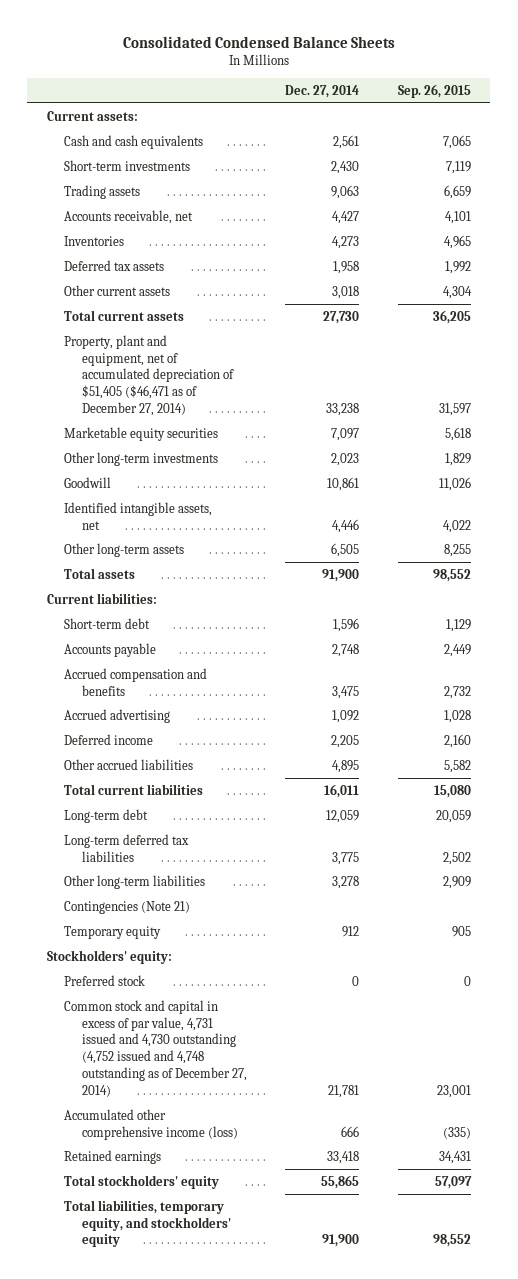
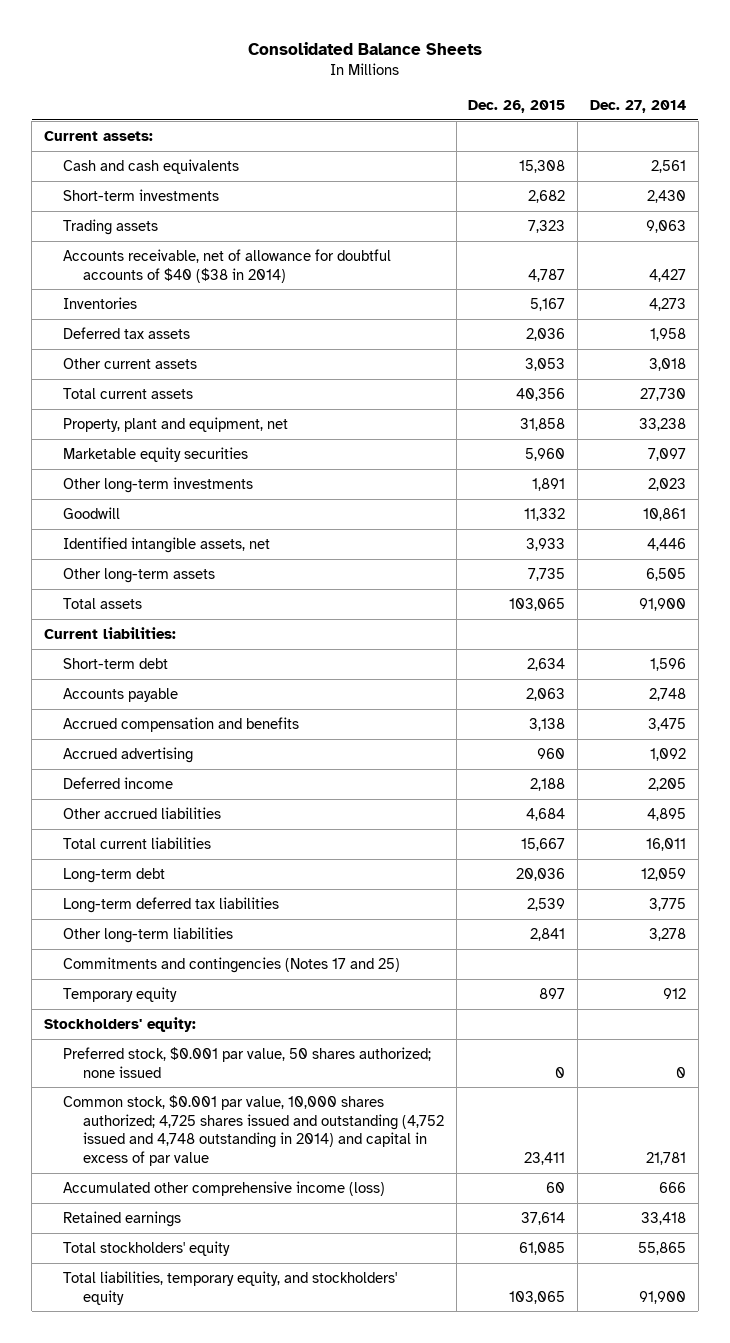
[122,35,395,48] Consolidated Condensed Balance Sheets -> [248,41,483,55] Consolidated Balance Sheets
[397,84,471,99] Sep. 26, 2015 -> none
none -> [468,99,566,113] Dec. 26, 2015
[64,209,194,224] Accounts receivable, net -> [63,248,392,283] Accounts receivable, net of allowance for doubtful accounts of $40 ($38 in 2014)
[64,334,234,416] Property, plant and equipment, net of accumulated depreciation of $51,405 ($46,471 as of December 27, 2014) -> [63,416,289,432] Property, plant and equipment, net
[64,900,191,914] Contingencies (Note 21) -> [63,956,401,973] Commitments and contingencies (Notes 17 and 25)
[64,974,146,986] Preferred stock -> [63,1046,432,1078] Preferred stock, $0.001 par value, 50 shares authorized; none issued
[64,999,247,1097] Common stock and capital in excess of par value, 4,731 issued and 4,730 outstanding (4,752 issued and 4,748 outstanding as of December 27, 2014) -> [63,1094,444,1166] Common stock, $0.001 par value, 10,000 shares authorized; 4,725 shares issued and outstanding (4,752 issued and 4,748 outstanding in 2014) and capital in excess of par value

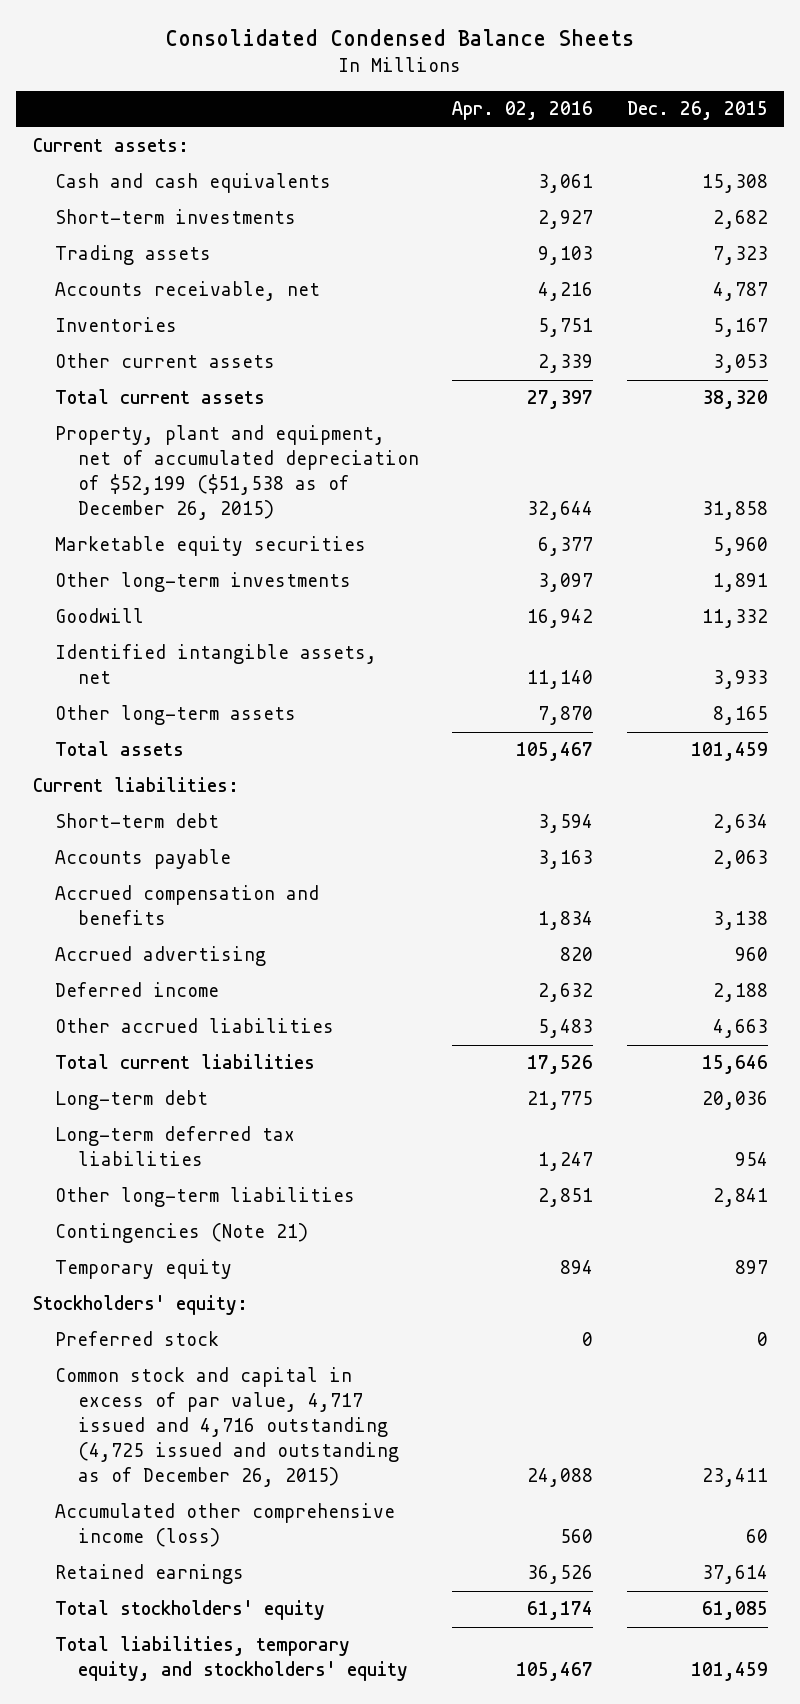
[248,41,483,55] Consolidated Balance Sheets -> [165,28,635,46] Consolidated Condensed Balance Sheets
[590,99,687,113] Dec. 27, 2014 -> none
none -> [452,101,594,121] Apr. 02, 2016
[63,248,392,283] Accounts receivable, net of allowance for doubtful accounts of $40 ($38 in 2014) -> [55,281,321,302] Accounts receivable, net
[63,326,191,339] Deferred tax assets -> none
[516,387,566,401] 40,356 -> [701,390,768,410] 38,320
[63,416,289,432] Property, plant and equipment, net -> [55,425,419,521] Property, plant and equipment, net of accumulated depreciation of $52,199 ($51,538 as of December 26, 2015)
[528,567,566,581] 7,735 -> [712,706,768,726] 8,165
[509,597,566,611] 103,065 -> [690,742,768,762] 101,459
[526,807,566,821] 4,684 -> [712,1019,768,1039] 4,663
[521,837,566,851] 15,667 -> [701,1055,768,1075] 15,646
[527,897,566,911] 2,539 -> [734,1152,768,1167] 954
[63,956,401,973] Commitments and contingencies (Notes 17 and 25) -> [55,1223,309,1244] Contingencies (Note 21)
[63,1046,432,1078] Preferred stock, $0.001 par value, 50 shares authorized; none issued -> [55,1331,220,1347] Preferred stock
[63,1094,444,1166] Common stock, $0.001 par value, 10,000 shares authorized; 4,725 shares issued and outstanding (4,752 issued and 4,748 outstanding in 2014) and capital in excess of par value -> [55,1367,399,1488] Common stock and capital in excess of par value, 4,717 issued and 4,716 outstanding (4,725 issued and outstanding as of December 26, 2015)
[509,1290,566,1304] 103,065 -> [690,1662,768,1682] 101,459

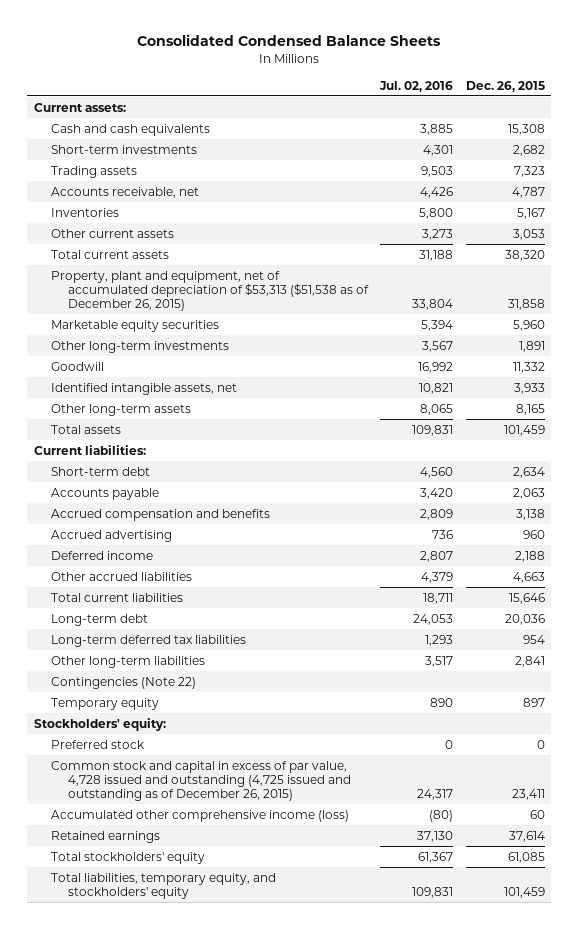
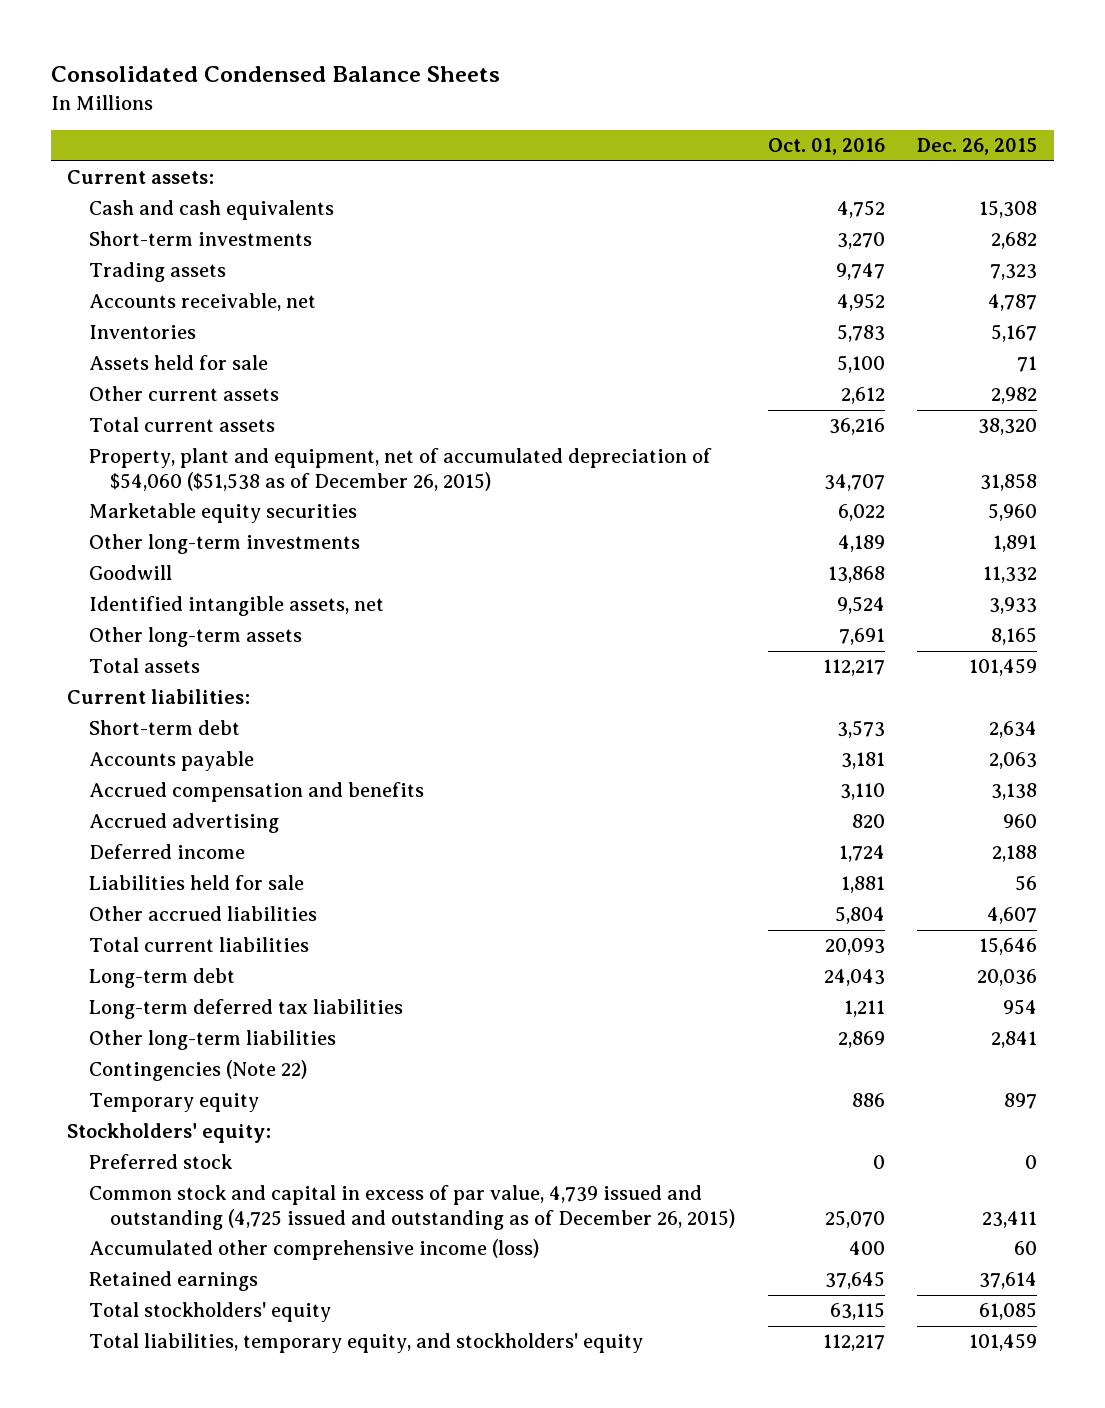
[379,80,454,92] Jul. 02, 2016 -> none
none -> [767,138,885,156] Oct. 01, 2016
none -> [88,355,268,371] Assets held for sale
[512,228,545,240] 3,053 -> [991,387,1038,405] 2,982
[50,270,369,312] Property, plant and equipment, net of accumulated depreciation of $53,313 ($51,538 as of December 26, 2015) -> [88,448,712,491] Property, plant and equipment, net of accumulated depreciation of $54,060 ($51,538 as of December 26, 2015)
none -> [88,875,304,891] Liabilities held for sale
[512,571,545,583] 4,663 -> [987,907,1038,925] 4,607
[50,760,351,802] Common stock and capital in excess of par value, 4,728 issued and outstanding (4,725 issued and outstanding as of December 26, 2015) -> [88,1185,735,1230] Common stock and capital in excess of par value, 4,739 issued and outstanding (4,725 issued and outstanding as of December 26, 2015)

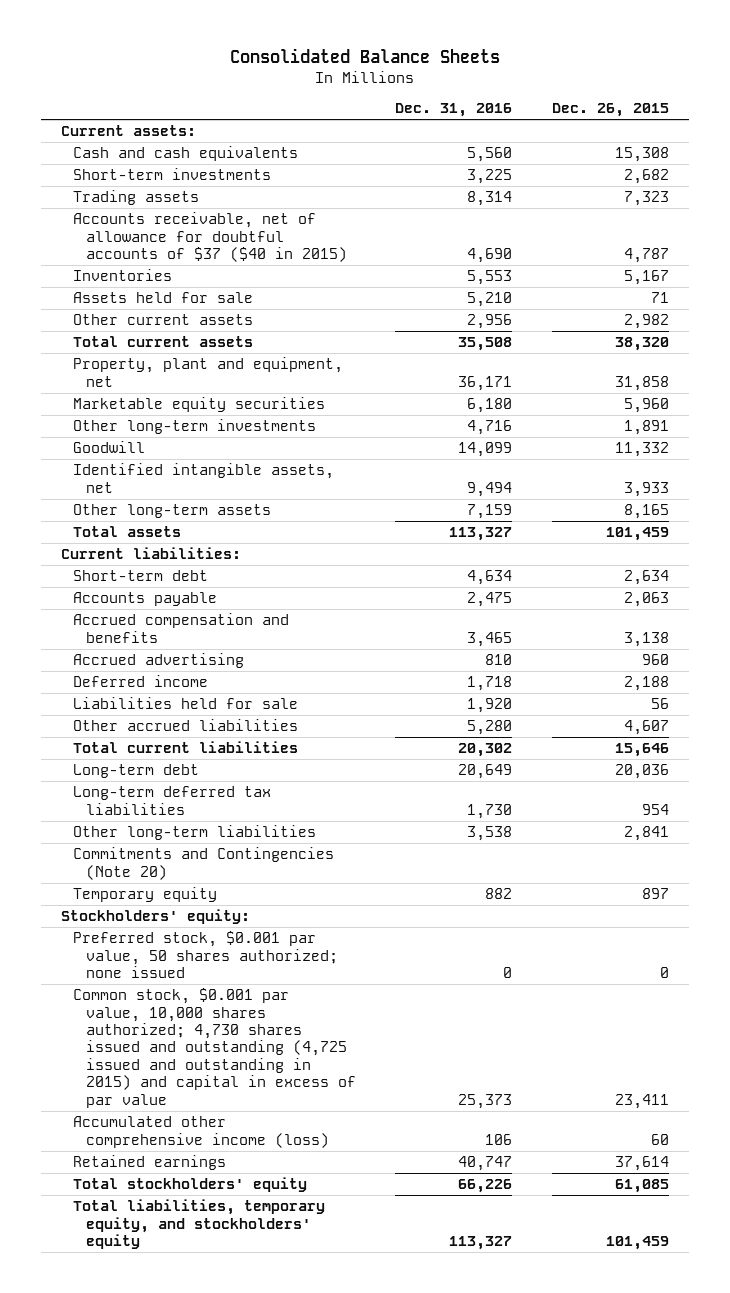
[51,66,501,83] Consolidated Condensed Balance Sheets -> [229,48,500,64] Consolidated Balance Sheets
[767,138,885,156] Oct. 01, 2016 -> none
none -> [395,103,513,118] Dec. 31, 2016
[88,293,316,312] Accounts receivable, net -> [73,212,347,262] Accounts receivable, net of allowance for doubtful accounts of $37 ($40 in 2015)
[88,448,712,491] Property, plant and equipment, net of accumulated depreciation of $54,060 ($51,538 as of December 26, 2015) -> [73,357,344,387] Property, plant and equipment, net
[88,1060,307,1082] Contingencies (Note 22) -> [73,847,335,880] Commitments and Contingencies (Note 20)
[88,1154,233,1170] Preferred stock -> [73,931,338,978] Preferred stock, $0.001 par value, 50 shares authorized; none issued
[88,1185,735,1230] Common stock and capital in excess of par value, 4,739 issued and outstanding (4,725 issued and outstanding as of December 26, 2015) -> [73,988,356,1108] Common stock, $0.001 par value, 10,000 shares authorized; 4,730 shares issued and outstanding (4,725 issued and outstanding in 2015) and capital in excess of par value

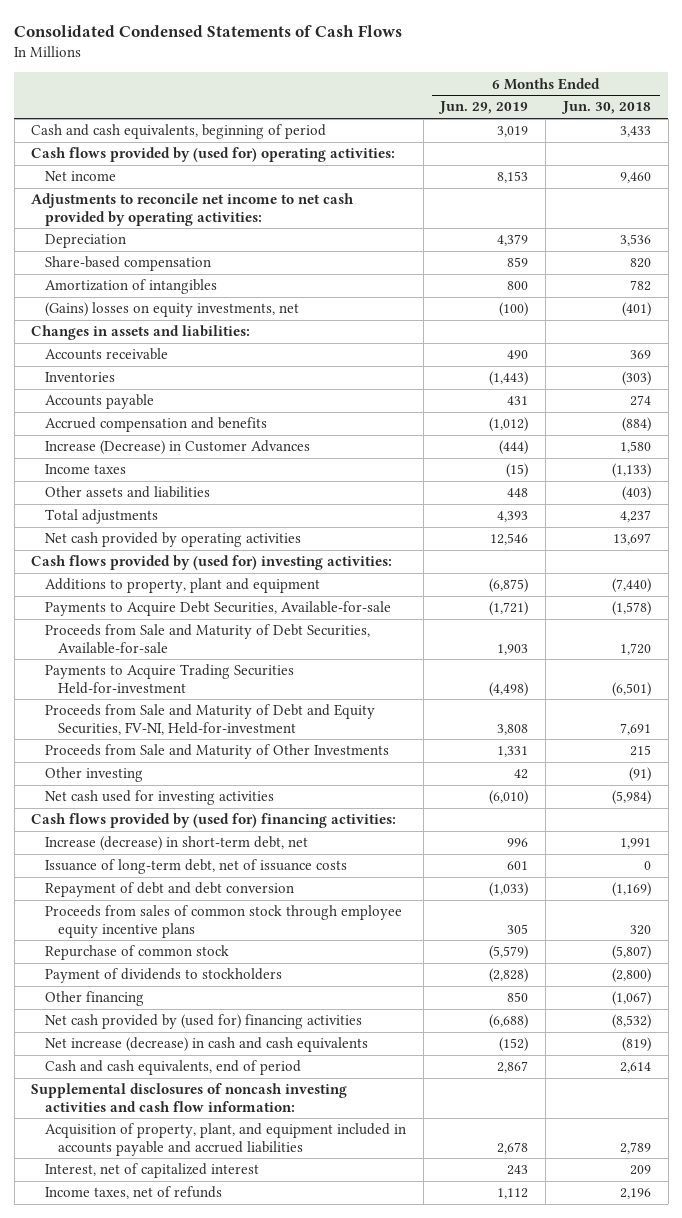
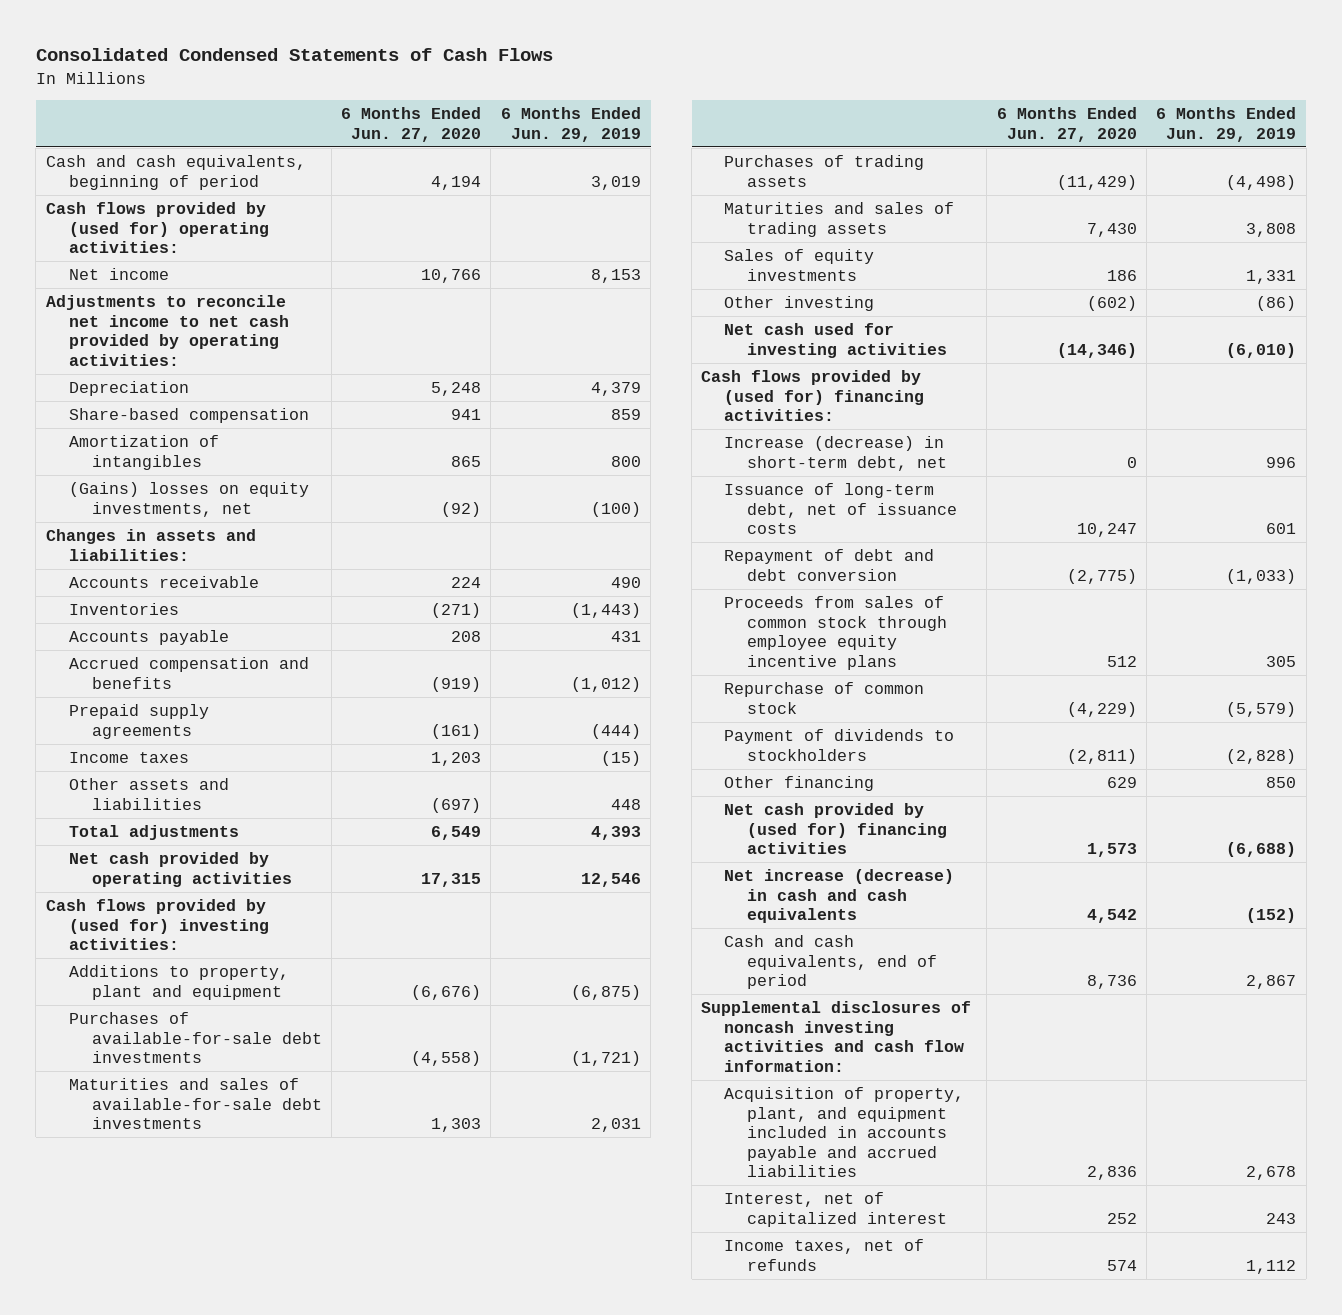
[560,101,651,115] Jun. 30, 2018 -> none
none -> [341,107,482,142] 6 Months Ended Jun. 27, 2020
[44,440,310,456] Increase (Decrease) in Customer Advances -> [68,703,209,739] Prepaid supply agreements
[44,601,391,617] Payments to Acquire Debt Securities, Available-for-sale -> [68,1011,322,1064] Purchases of available-for-sale debt investments
[44,624,370,654] Proceeds from Sale and Maturity of Debt Securities, Available-for-sale -> [68,1077,322,1130] Maturities and sales of available-for-sale debt investments
[497,643,529,655] 1,903 -> [590,1118,641,1133] 2,031
[44,664,294,694] Payments to Acquire Trading Securities Held-for-investment -> [724,154,925,187] Purchases of trading assets
[44,704,375,735] Proceeds from Sale and Maturity of Debt and Equity Securities, FV-NI, Held-for-investment -> [724,201,955,237] Maturities and sales of trading assets
[44,744,389,760] Proceeds from Sale and Maturity of Other Investments -> [724,248,875,281] Sales of equity investments
[514,769,529,780] 42 -> [1256,295,1297,311] (86)

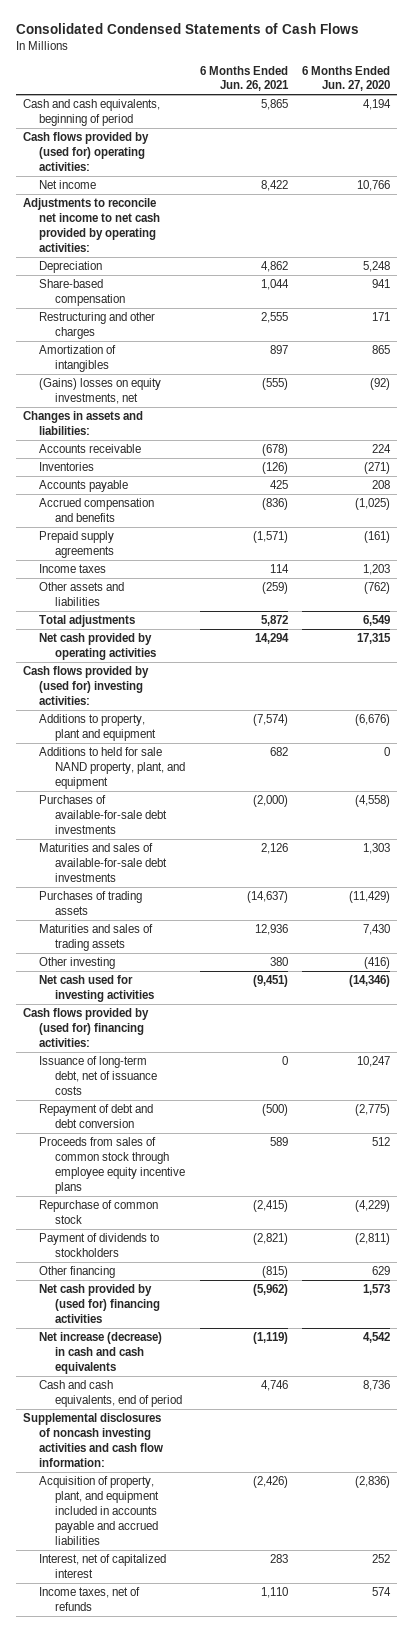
[500,107,641,142] 6 Months Ended Jun. 29, 2019 -> none
none -> [199,65,289,92] 6 Months Ended Jun. 26, 2021
none -> [39,312,156,340] Restructuring and other charges
[431,676,482,692] (919) -> [355,498,391,511] (1,025)
[431,797,482,813] (697) -> [364,582,391,595] (762)
none -> [39,747,186,789] Additions to held for sale NAND property, plant, and equipment
[724,248,875,281] Sales of equity investments -> none
[1086,295,1137,311] (602) -> [364,957,391,970] (416)
[724,435,948,471] Increase (decrease) in short-term debt, net -> none
[1086,1166,1137,1181] 2,836 -> [355,1476,391,1489] (2,836)

